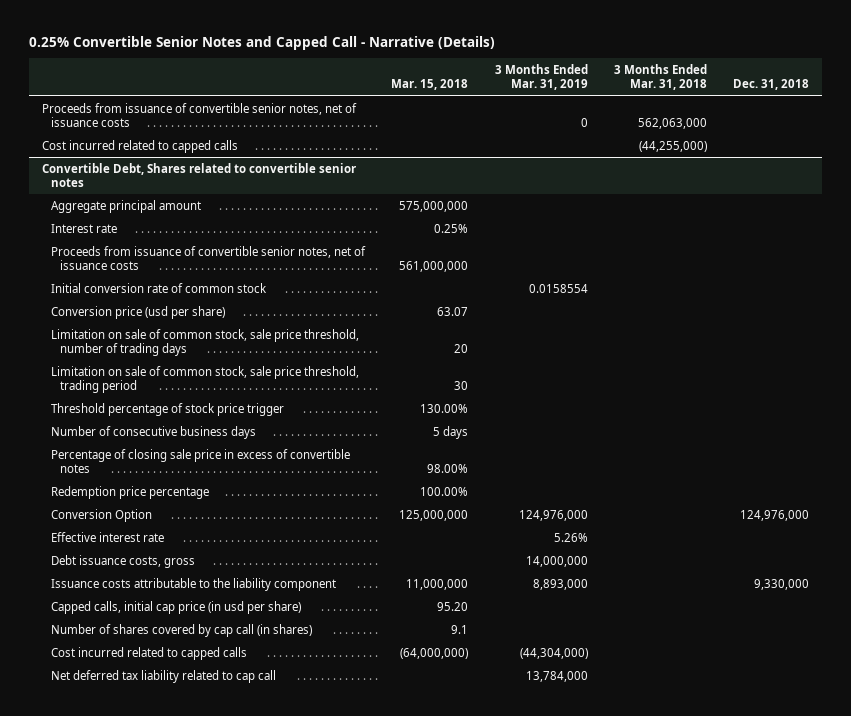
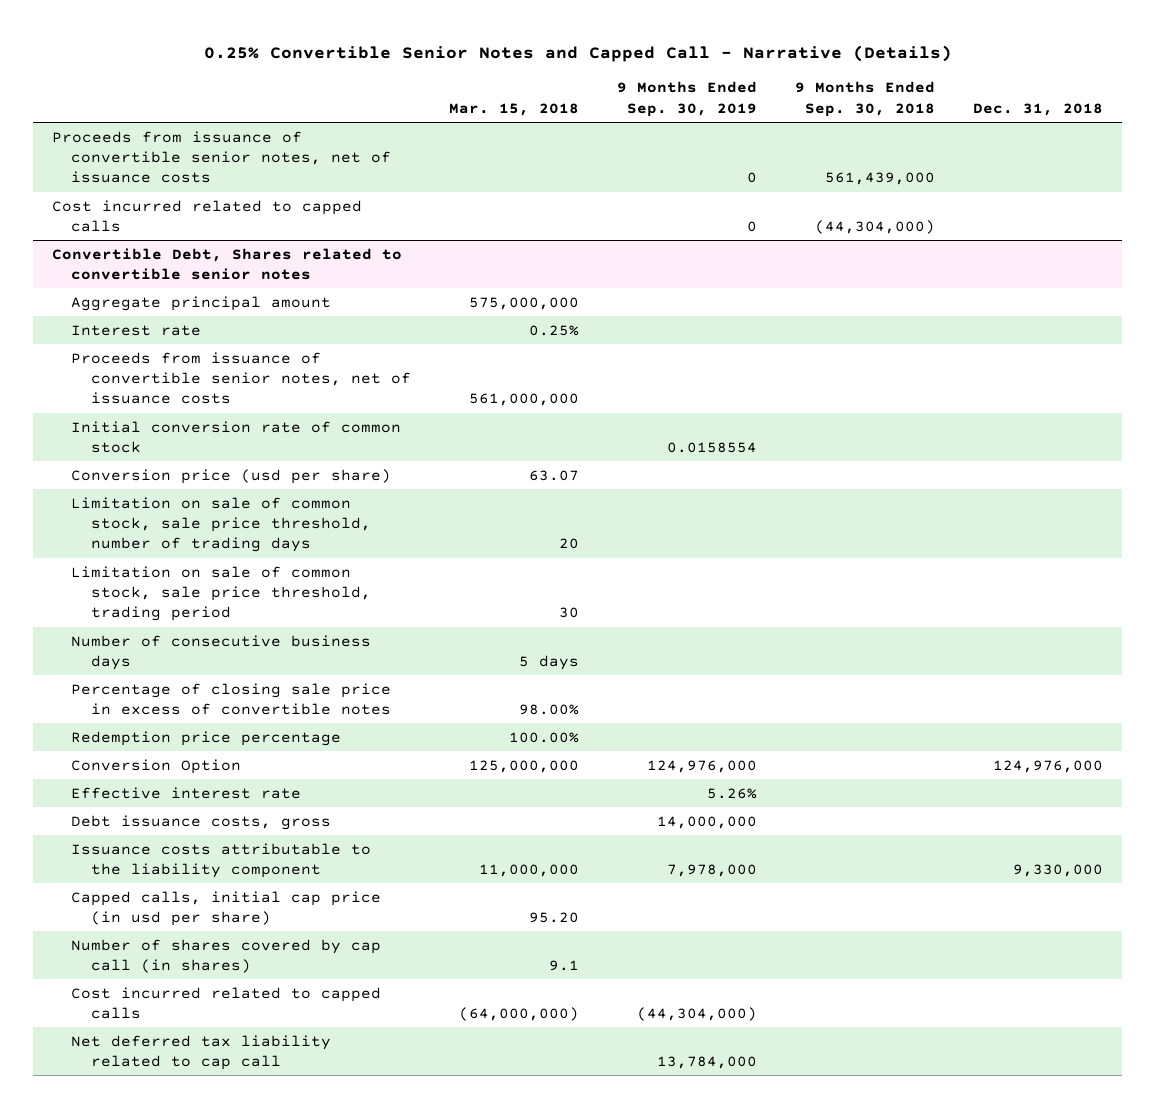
[494,64,588,91] 3 Months Ended Mar. 31, 2019 -> none
[614,64,708,91] 3 Months Ended Mar. 31, 2018 -> none
none -> [616,81,757,117] 9 Months Ended Sep. 30, 2019
none -> [794,81,935,117] 9 Months Ended Sep. 30, 2018
[51,402,285,416] Threshold percentage of stock price trigger -> none

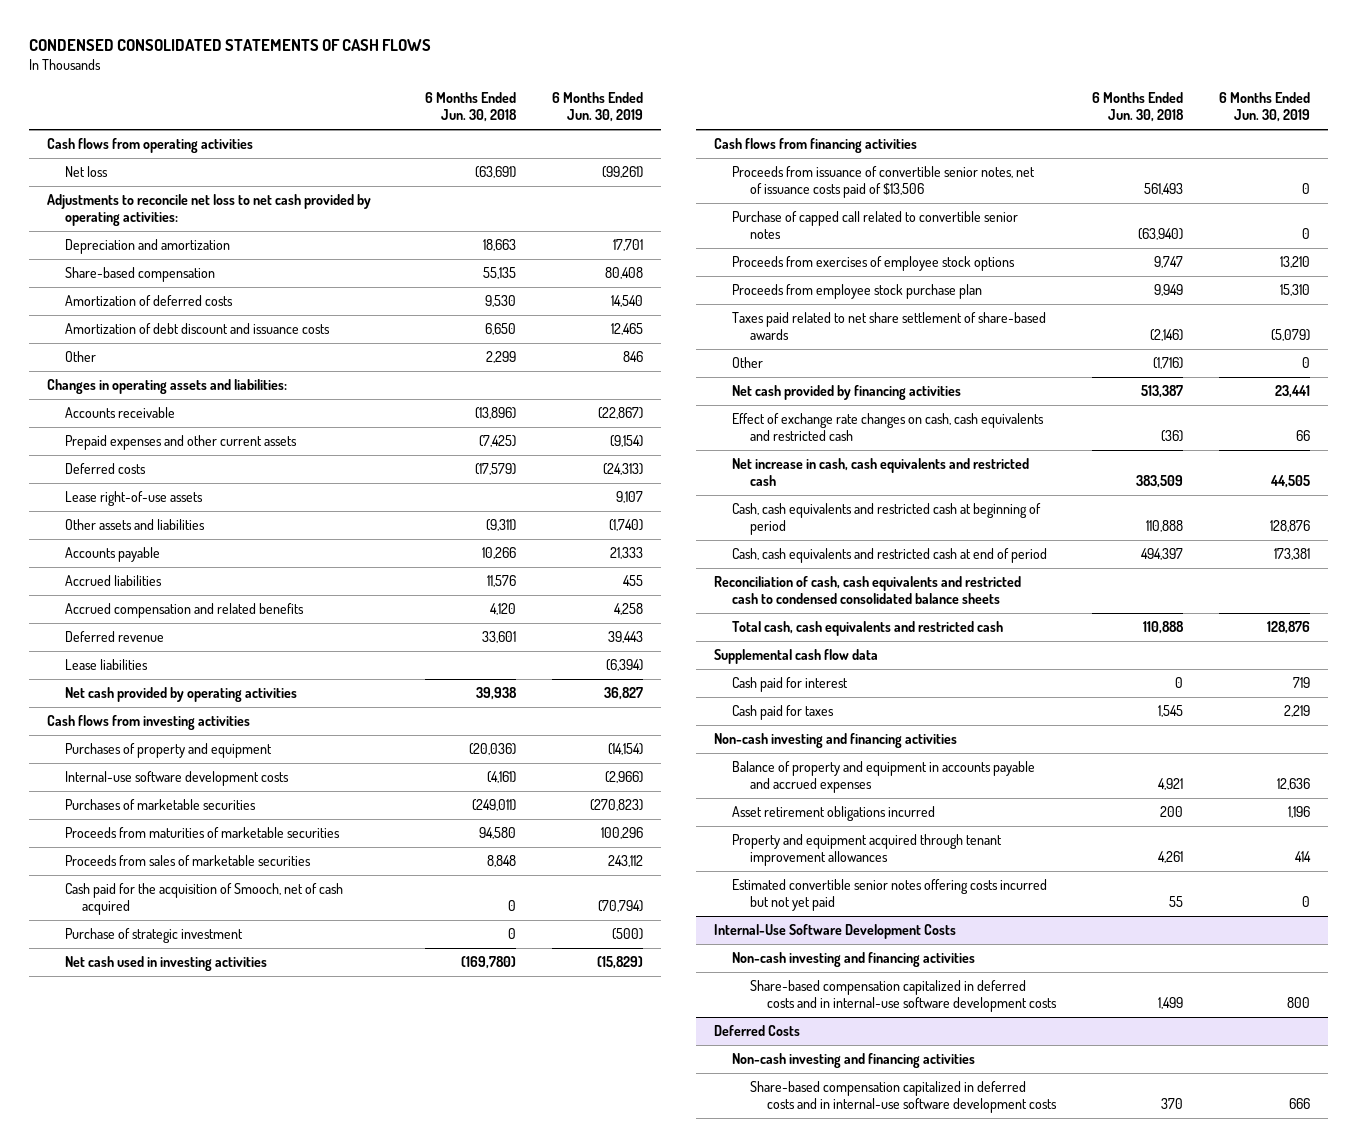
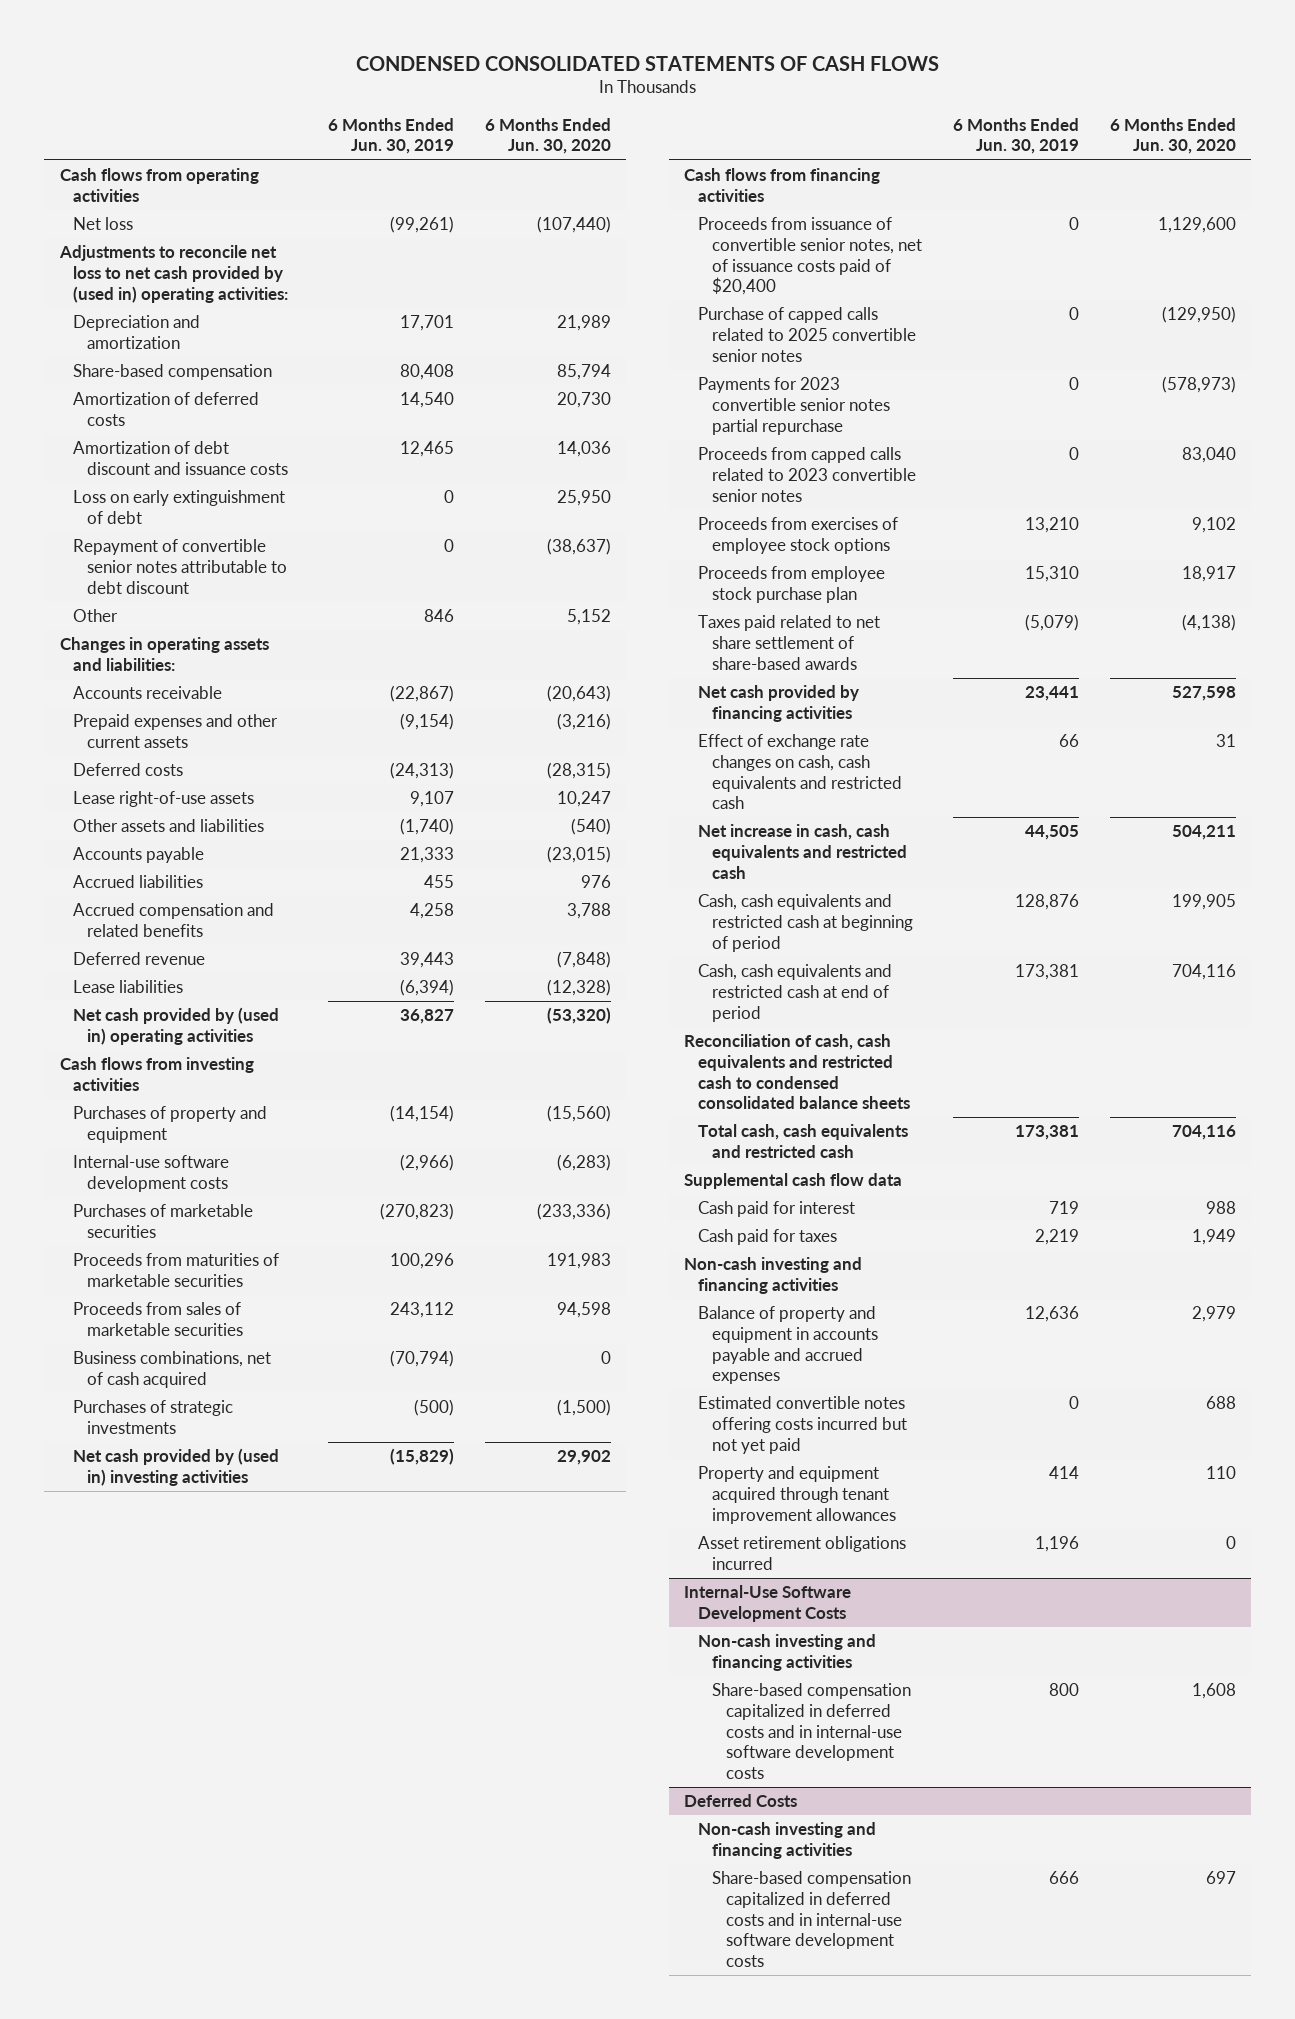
[425,92,518,123] 6 Months Ended Jun. 30, 2018 -> none
none -> [484,117,611,155] 6 Months Ended Jun. 30, 2020
[46,194,371,227] Adjustments to reconcile net loss to net cash provided by operating activities: -> [58,245,289,303] Adjustments to reconcile net loss to net cash provided by (used in) operating activities:
none -> [73,490,286,524] Loss on early extinguishment of debt
none -> [73,539,288,594] Repayment of convertible senior notes attributable to debt discount
[64,687,297,703] Net cash provided by operating activities -> [73,1007,280,1045] Net cash provided by (used in) operating activities
[64,883,343,916] Cash paid for the acquisition of Smooch, net of cash acquired -> [73,1351,272,1388] Business combinations, net of cash acquired
[64,928,243,944] Purchase of strategic investment -> [73,1400,234,1434] Purchases of strategic investments
[64,956,267,972] Net cash used in investing activities -> [73,1448,280,1486] Net cash provided by (used in) investing activities
[731,166,1035,199] Proceeds from issuance of convertible senior notes, net of issuance costs paid of $13,506 -> [698,217,923,296] Proceeds from issuance of convertible senior notes, net of issuance costs paid of $20,400
[731,211,1018,240] Purchase of capped call related to convertible senior notes -> [698,307,917,362] Purchase of capped calls related to 2025 convertible senior notes
none -> [698,377,891,435] Payments for 2023 convertible senior notes partial repurchase
none -> [698,447,917,502] Proceeds from capped calls related to 2023 convertible senior notes
[731,357,763,369] Other -> none
[1267,621,1311,635] 128,876 -> [1014,1125,1079,1141] 173,381
none -> [698,1396,908,1454] Estimated convertible notes offering costs incurred but not yet paid
[731,879,1047,912] Estimated convertible senior notes offering costs incurred but not yet paid -> none
[731,806,935,822] Asset retirement obligations incurred -> [698,1536,907,1570] Asset retirement obligations incurred

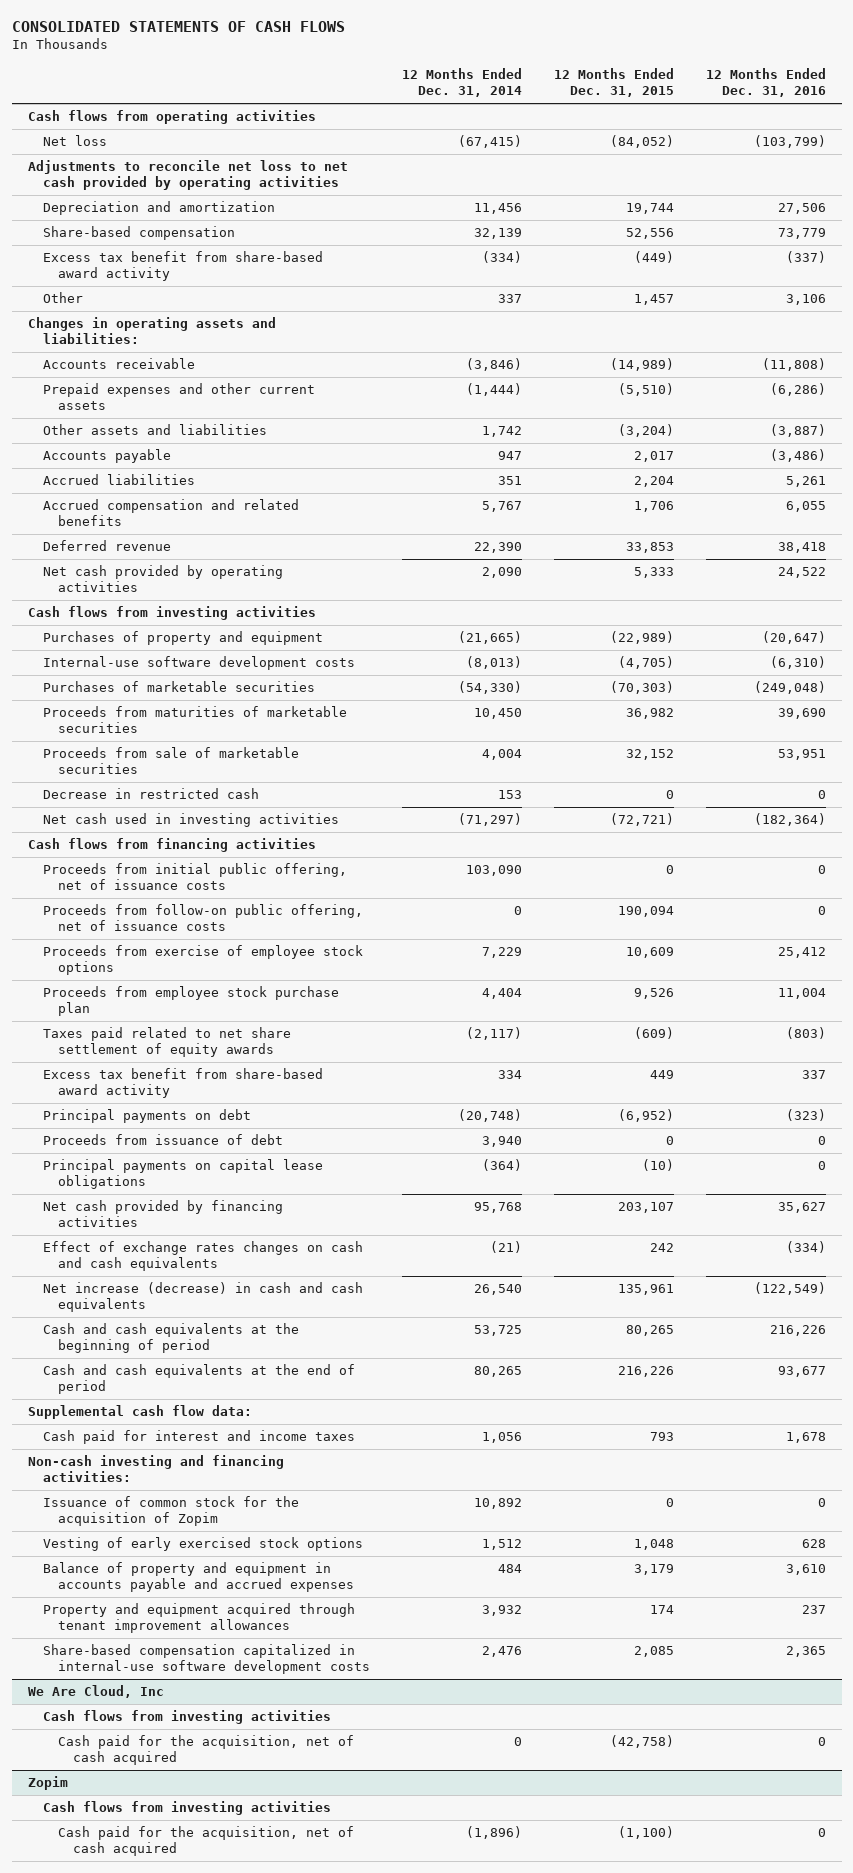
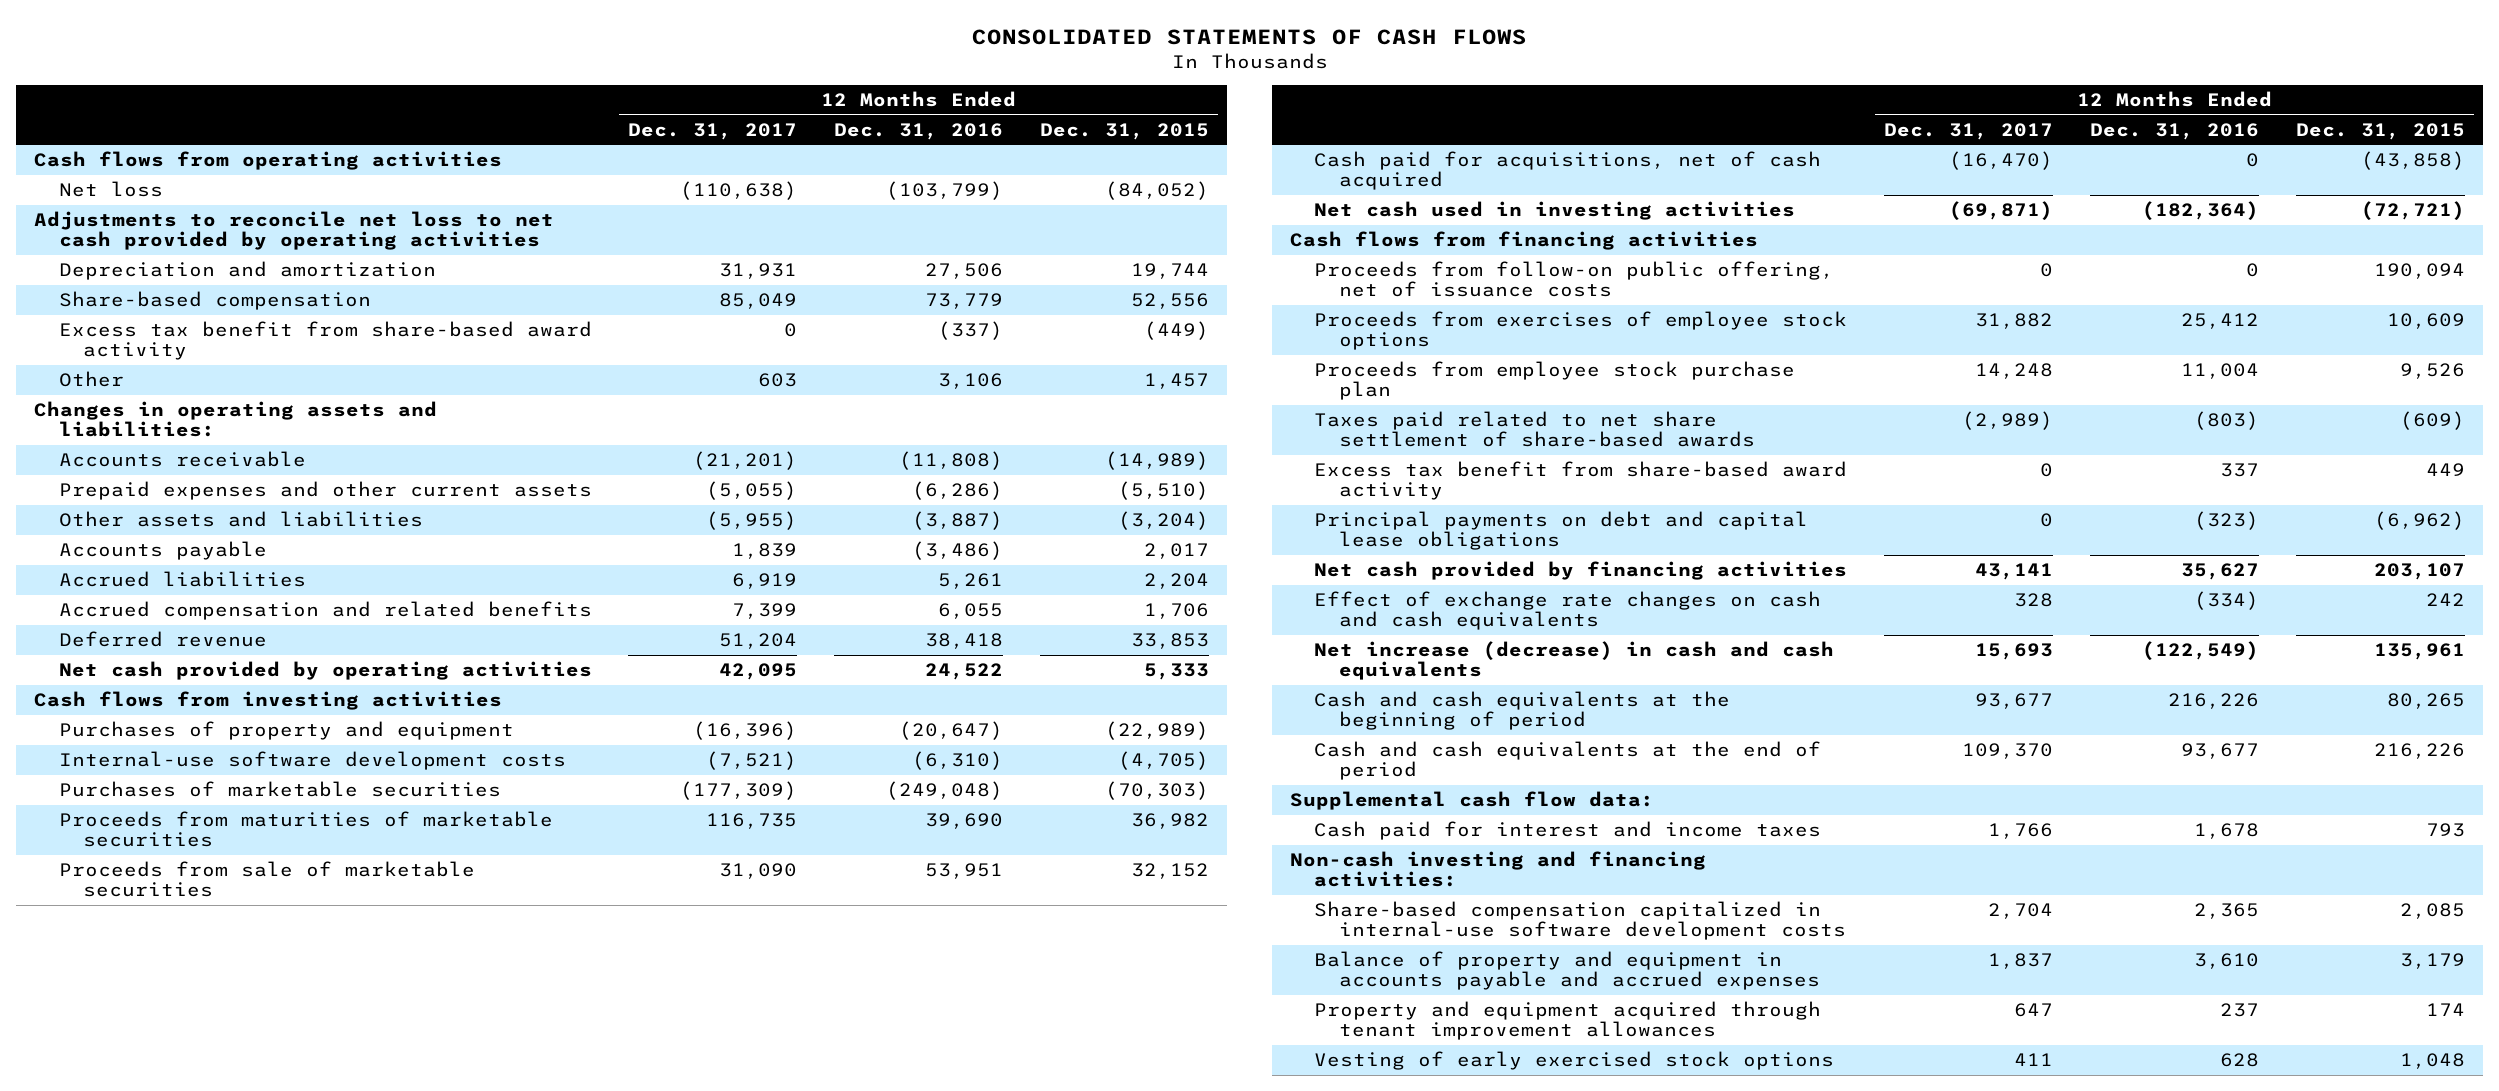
[401,67,522,98] 12 Months Ended Dec. 31, 2014 -> none
none -> [628,122,798,140] Dec. 31, 2017
[42,788,259,800] Decrease in restricted cash -> none
none -> [1314,151,1822,191] Cash paid for acquisitions, net of cash acquired
[42,863,347,891] Proceeds from initial public offering, net of issuance costs -> none
[42,945,363,976] Proceeds from exercise of employee stock options -> [1314,311,1848,351] Proceeds from exercises of employee stock options
[42,1027,291,1058] Taxes paid related to net share settlement of equity awards -> [1314,411,1755,448] Taxes paid related to net share settlement of share-based awards
[42,1109,251,1124] Principal payments on debt -> none
[42,1134,283,1146] Proceeds from issuance of debt -> none
[42,1159,323,1190] Principal payments on capital lease obligations -> [1314,511,1809,551] Principal payments on debt and capital lease obligations
[641,1159,674,1172] (10) -> [2373,511,2465,531] (6,962)
[817,1161,826,1171] 0 -> [2194,511,2260,531] (323)
[42,1241,363,1272] Effect of exchange rates changes on cash and cash equivalents -> [1314,591,1822,631] Effect of exchange rate changes on cash and cash equivalents
[42,1496,299,1527] Issuance of common stock for the acquisition of Zopim -> none
[42,1644,370,1675] Share-based compensation capitalized in internal-use software development costs -> [1314,901,1846,941] Share-based compensation capitalized in internal-use software development costs
[27,1685,164,1699] We Are Cloud, Inc -> none
[42,1710,331,1725] Cash flows from investing activities -> none
[57,1735,354,1766] Cash paid for the acquisition, net of cash acquired -> none
[27,1776,68,1791] Zopim -> none
[42,1801,331,1816] Cash flows from investing activities -> none
[57,1826,354,1857] Cash paid for the acquisition, net of cash acquired -> none
[42,1537,363,1552] Vesting of early exercised stock options -> [1314,1051,1835,1071] Vesting of early exercised stock options

